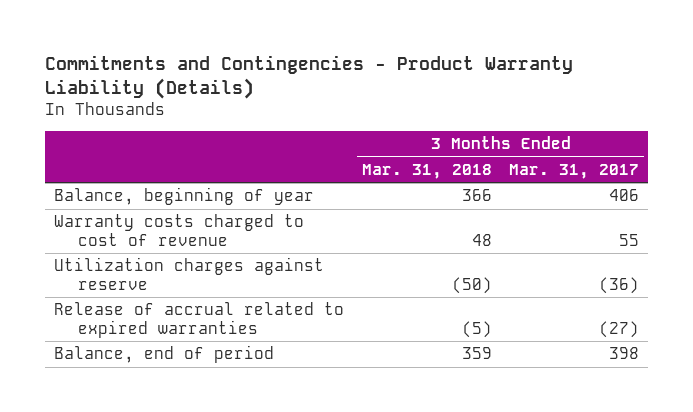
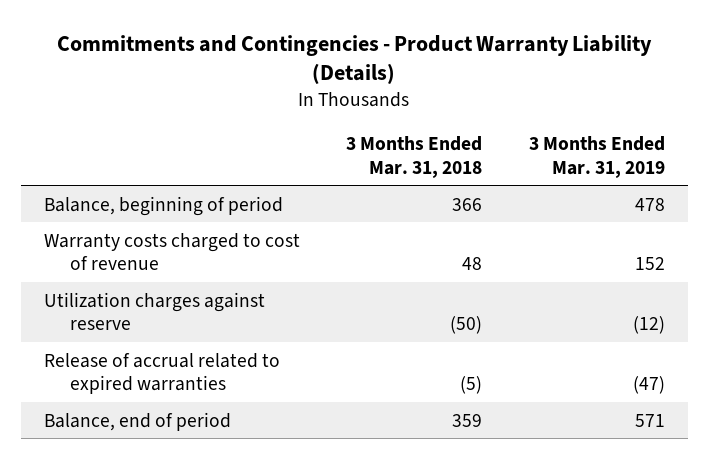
[509,163,640,179] Mar. 31, 2017 -> none
none -> [529,136,666,178] 3 Months Ended Mar. 31, 2019
[54,187,315,206] Balance, beginning of year -> [43,195,283,216] Balance, beginning of period

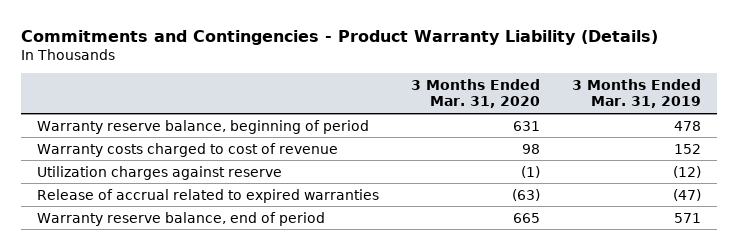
[346,136,483,178] 3 Months Ended Mar. 31, 2018 -> none
none -> [410,79,540,109] 3 Months Ended Mar. 31, 2020
[43,195,283,216] Balance, beginning of period -> [36,119,369,134] Warranty reserve balance, beginning of period
[43,411,231,431] Balance, end of period -> [36,211,325,226] Warranty reserve balance, end of period

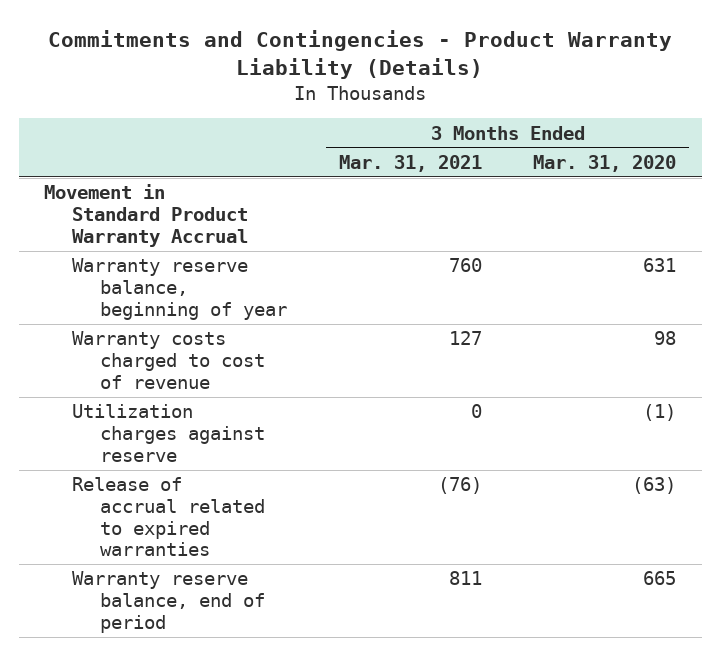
[571,79,701,109] 3 Months Ended Mar. 31, 2019 -> none
none -> [338,154,482,172] Mar. 31, 2021
none -> [44,184,249,247] Movement in Standard Product Warranty Accrual
[36,119,369,134] Warranty reserve balance, beginning of period -> [72,258,288,320] Warranty reserve balance, beginning of year

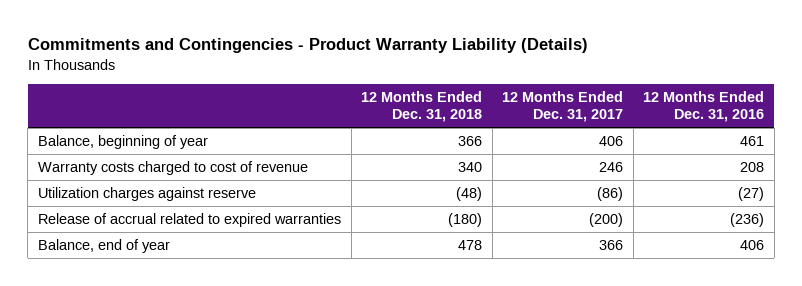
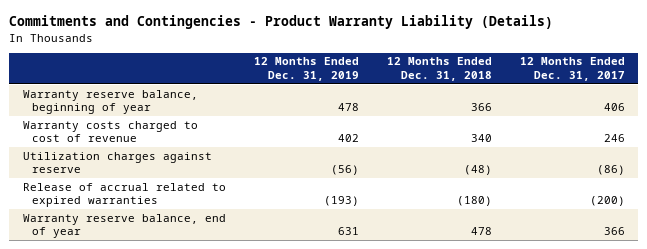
[643,90,765,123] 12 Months Ended Dec. 31, 2016 -> none
none -> [253,57,359,82] 12 Months Ended Dec. 31, 2019
[37,134,208,149] Balance, beginning of year -> [22,89,198,115] Warranty reserve balance, beginning of year
[37,238,170,253] Balance, end of year -> [22,213,226,239] Warranty reserve balance, end of year

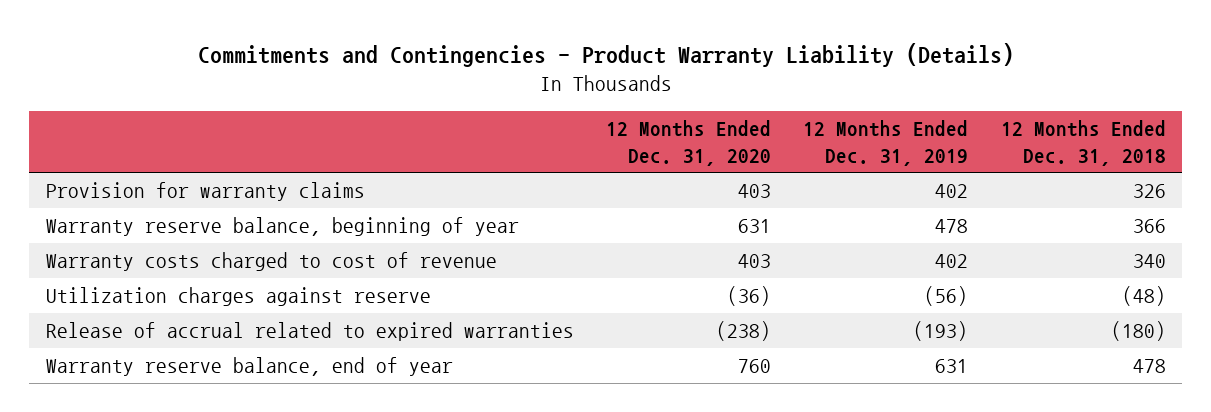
[519,57,625,82] 12 Months Ended Dec. 31, 2017 -> none
none -> [606,120,772,166] 12 Months Ended Dec. 31, 2020
none -> [45,182,365,202] Provision for warranty claims

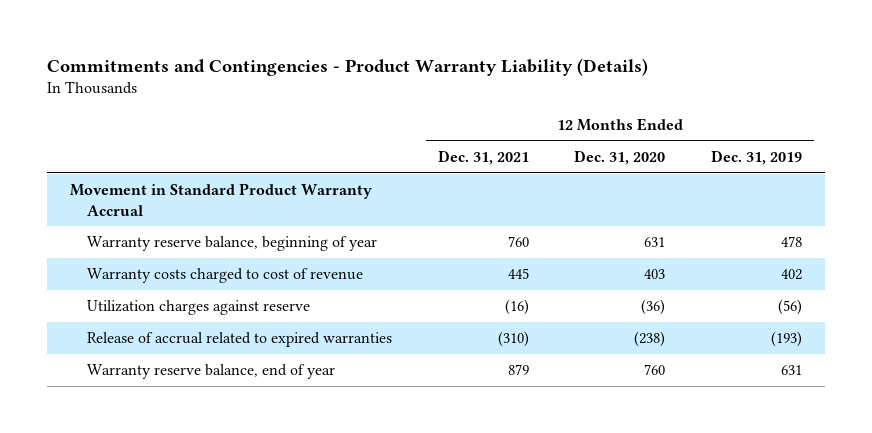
[1000,120,1166,166] 12 Months Ended Dec. 31, 2018 -> none
none -> [437,149,529,165] Dec. 31, 2021
[45,182,365,202] Provision for warranty claims -> none
none -> [69,183,372,216] Movement in Standard Product Warranty Accrual

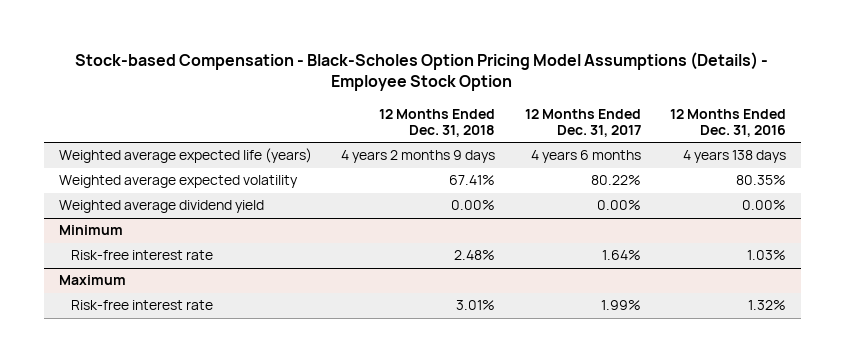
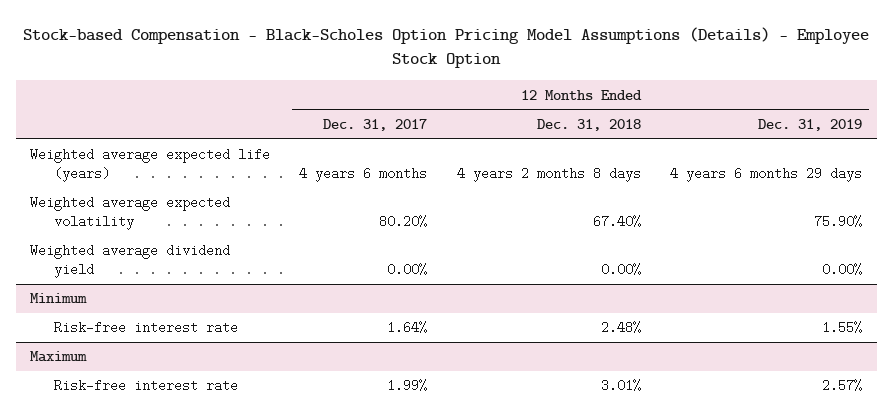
[670,108,787,138] 12 Months Ended Dec. 31, 2016 -> none
none -> [757,118,862,131] Dec. 31, 2019
[341,150,496,164] 4 years 2 months 9 days -> [456,167,641,183] 4 years 2 months 8 days
[449,175,496,186] 67.41% -> [592,215,641,229] 67.40%
[590,175,641,186] 80.22% -> [379,215,428,229] 80.20%

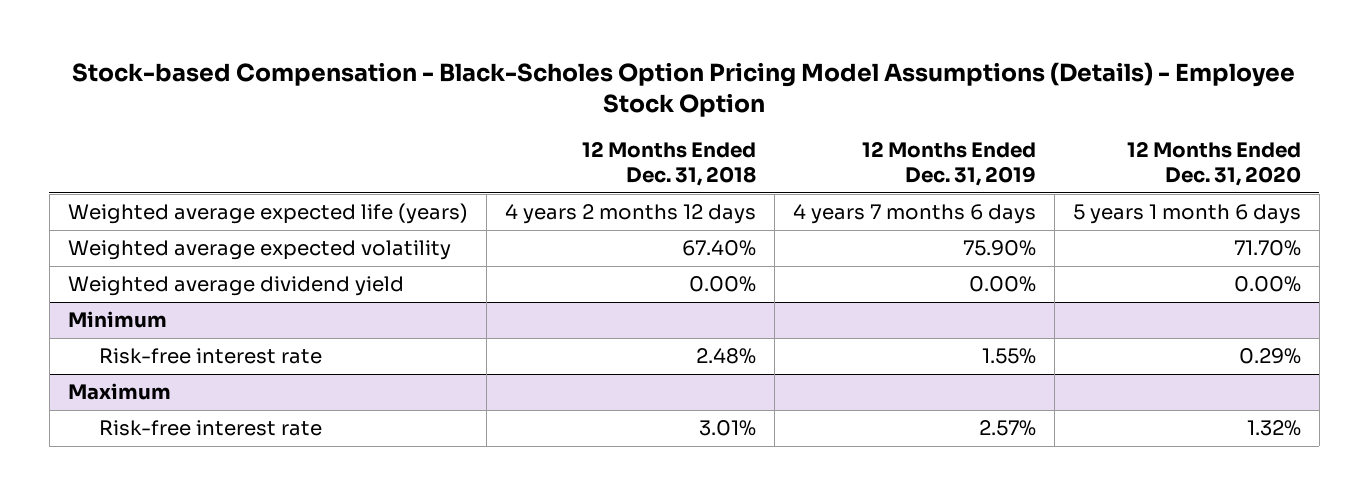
[323,118,428,131] Dec. 31, 2017 -> none
none -> [1126,141,1301,187] 12 Months Ended Dec. 31, 2020
[456,167,641,183] 4 years 2 months 8 days -> [504,204,756,225] 4 years 2 months 12 days
[669,167,862,183] 4 years 6 months 29 days -> [792,204,1036,225] 4 years 7 months 6 days

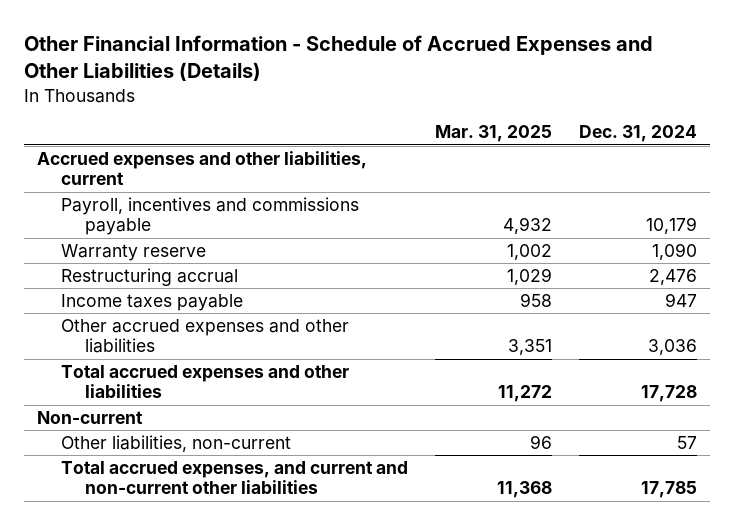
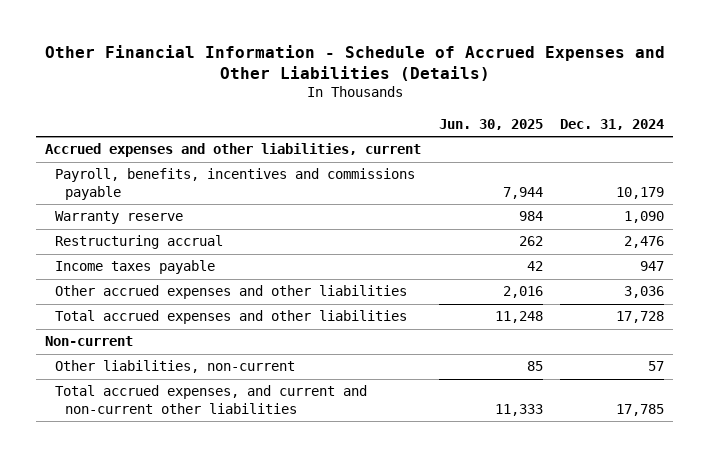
[434,125,552,143] Mar. 31, 2025 -> none
none -> [438,118,543,130] Jun. 30, 2025
[60,197,359,236] Payroll, incentives and commissions payable -> [55,168,416,200] Payroll, benefits, incentives and commissions payable

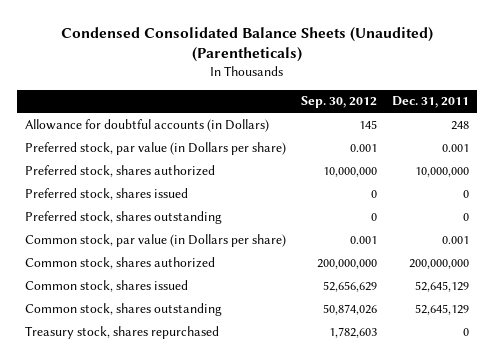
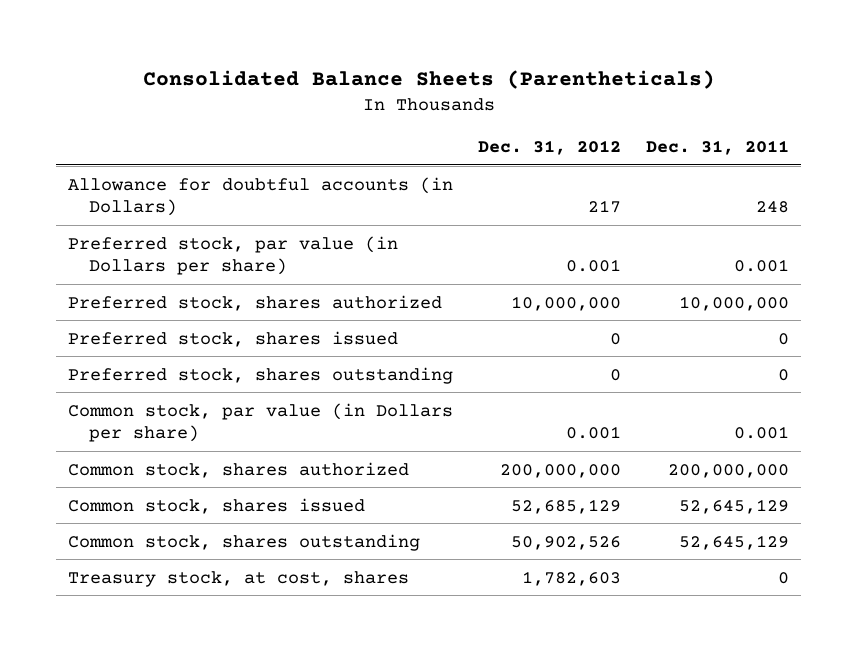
[61,26,434,63] Condensed Consolidated Balance Sheets (Unaudited) (Parentheticals) -> [142,69,715,89] Consolidated Balance Sheets (Parentheticals)
[301,96,378,109] Sep. 30, 2012 -> none
none -> [478,139,622,155] Dec. 31, 2012
[24,325,219,339] Treasury stock, shares repurchased -> [68,570,410,587] Treasury stock, at cost, shares

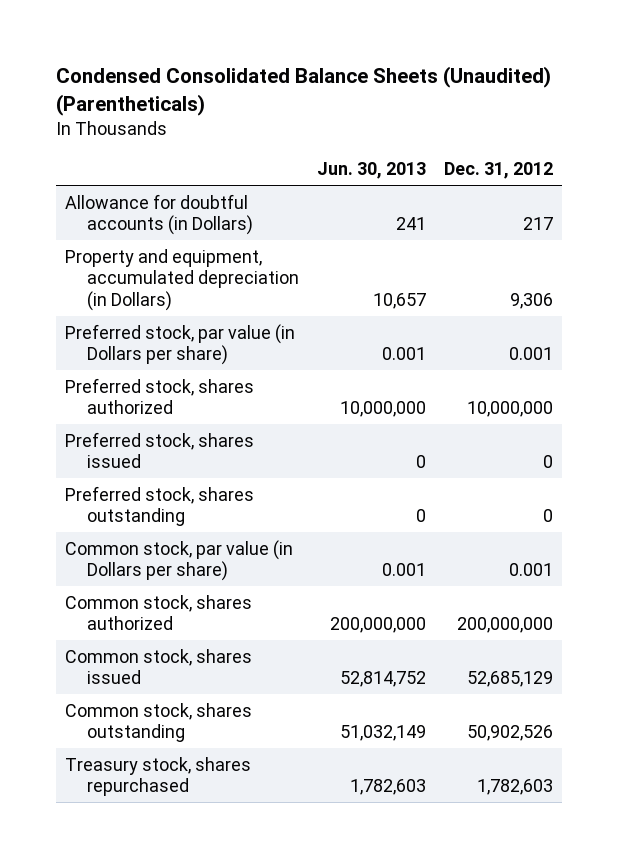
[142,69,715,89] Consolidated Balance Sheets (Parentheticals) -> [55,66,551,116] Condensed Consolidated Balance Sheets (Unaudited) (Parentheticals)
[645,139,789,155] Dec. 31, 2011 -> none
none -> [317,162,427,180] Jun. 30, 2013
none -> [64,248,300,311] Property and equipment, accumulated depreciation (in Dollars)
[68,570,410,587] Treasury stock, at cost, shares -> [64,756,251,797] Treasury stock, shares repurchased

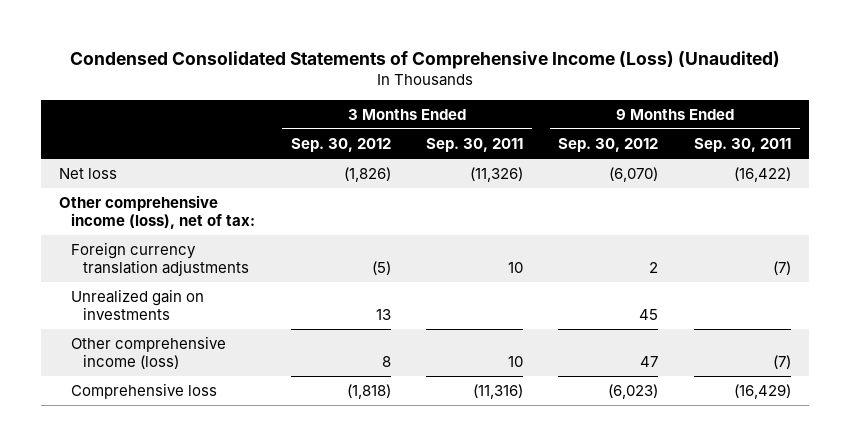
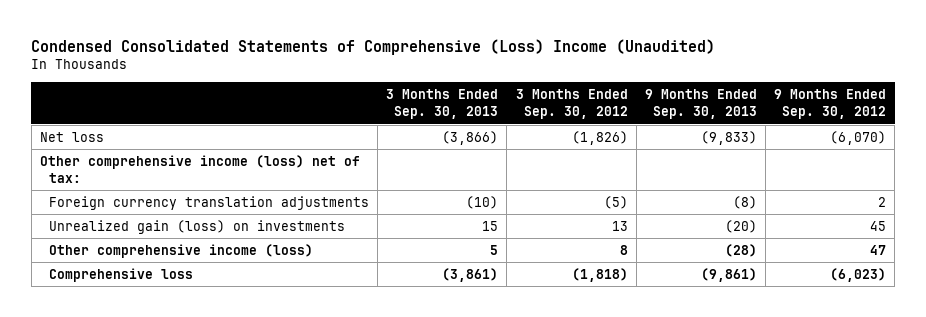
[69,50,780,69] Condensed Consolidated Statements of Comprehensive Income (Loss) (Unaudited) -> [31,38,716,55] Condensed Consolidated Statements of Comprehensive (Loss) Income (Unaudited)
[426,138,524,153] Sep. 30, 2011 -> none
[693,138,791,153] Sep. 30, 2011 -> none
none -> [386,89,499,120] 3 Months Ended Sep. 30, 2013
none -> [644,89,757,120] 9 Months Ended Sep. 30, 2013
[58,195,256,230] Other comprehensive income (loss), net of tax: -> [39,154,360,183] Other comprehensive income (loss) net of tax:
[71,289,205,321] Unrealized gain on investments -> [49,219,346,234] Unrealized gain (loss) on investments

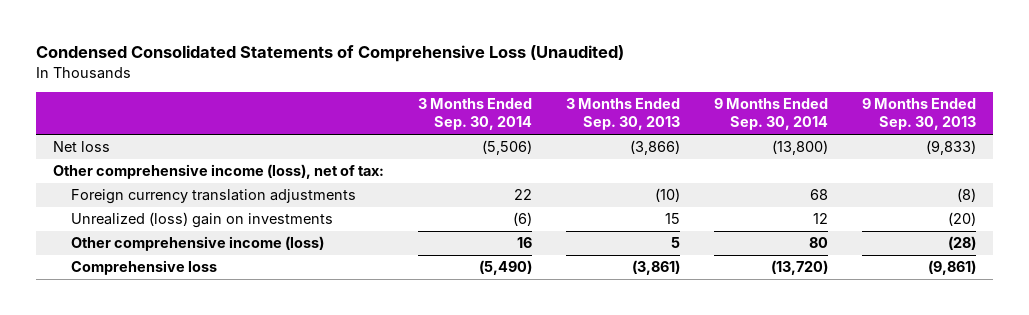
[31,38,716,55] Condensed Consolidated Statements of Comprehensive (Loss) Income (Unaudited) -> [35,45,624,63] Condensed Consolidated Statements of Comprehensive Loss (Unaudited)
[515,89,628,120] 3 Months Ended Sep. 30, 2012 -> none
[773,89,886,120] 9 Months Ended Sep. 30, 2012 -> none
none -> [417,97,532,131] 3 Months Ended Sep. 30, 2014
none -> [713,97,828,131] 9 Months Ended Sep. 30, 2014
[39,154,360,183] Other comprehensive income (loss) net of tax: -> [52,164,384,180] Other comprehensive income (loss), net of tax:
[49,219,346,234] Unrealized gain (loss) on investments -> [71,212,334,229] Unrealized (loss) gain on investments

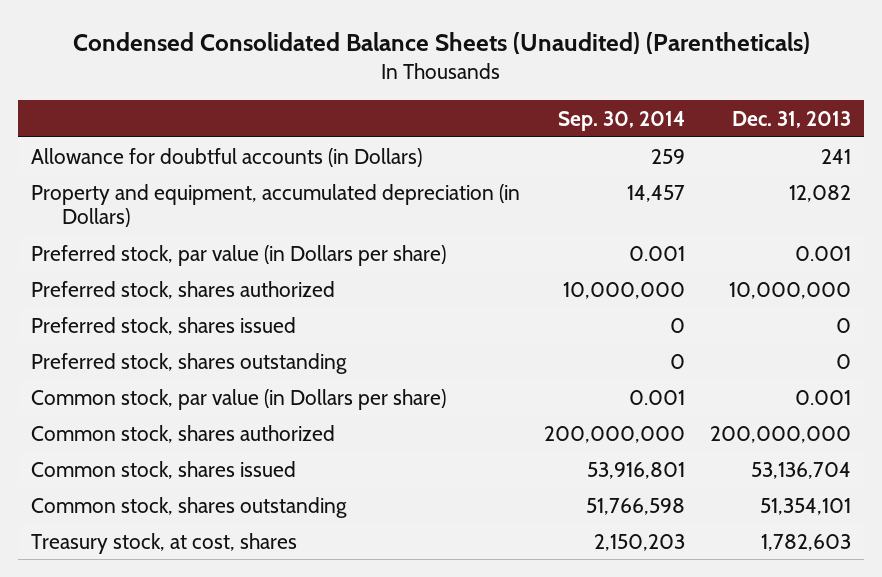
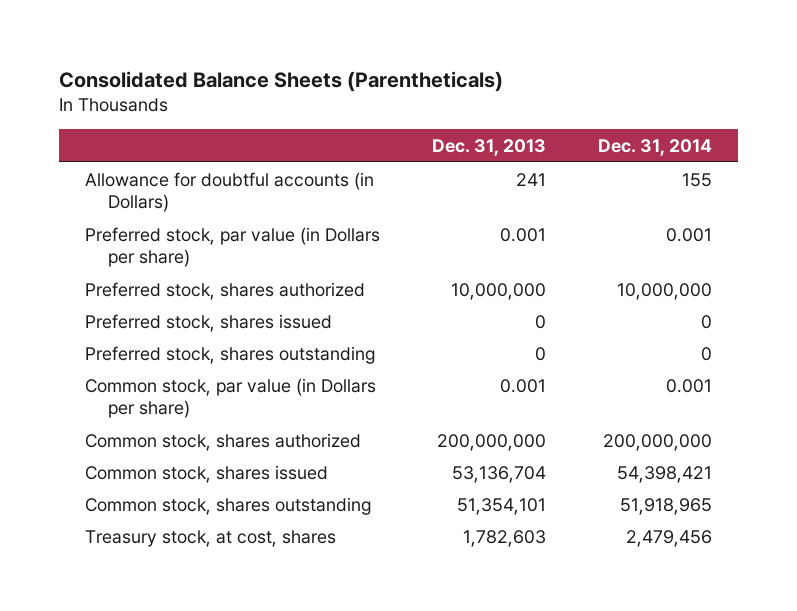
[72,31,810,54] Condensed Consolidated Balance Sheets (Unaudited) (Parentheticals) -> [59,71,504,93] Consolidated Balance Sheets (Parentheticals)
[558,111,686,132] Sep. 30, 2014 -> none
none -> [597,138,712,156] Dec. 31, 2014
[30,183,520,228] Property and equipment, accumulated depreciation (in Dollars) -> none

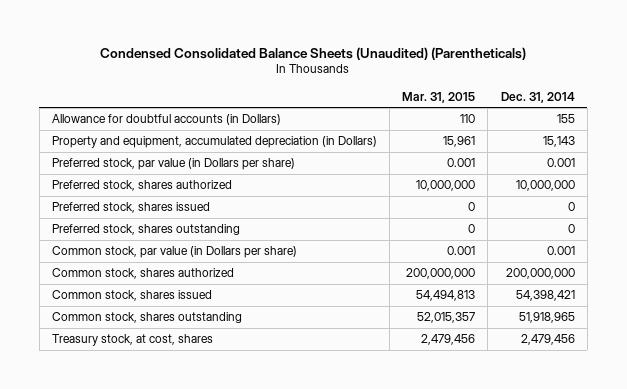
[59,71,504,93] Consolidated Balance Sheets (Parentheticals) -> [100,46,527,60] Condensed Consolidated Balance Sheets (Unaudited) (Parentheticals)
[432,138,547,156] Dec. 31, 2013 -> none
none -> [402,91,476,103] Mar. 31, 2015
none -> [51,136,377,149] Property and equipment, accumulated depreciation (in Dollars)

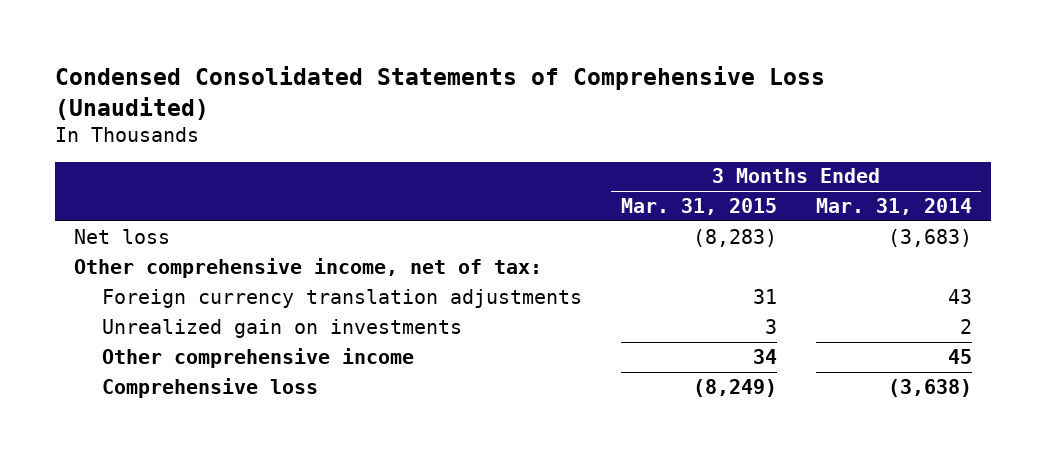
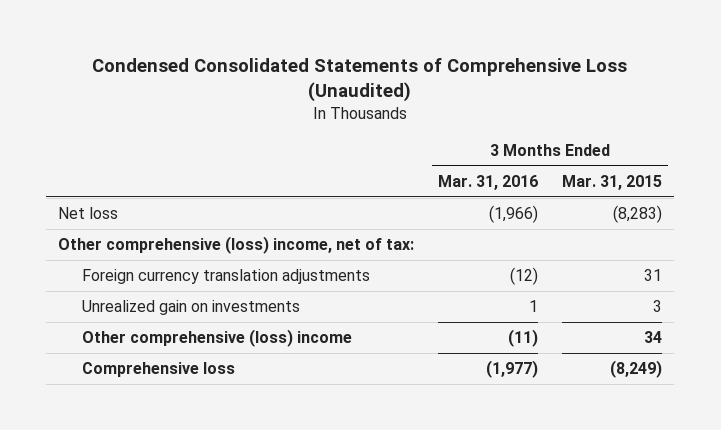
[815,198,972,216] Mar. 31, 2014 -> none
none -> [438,175,539,191] Mar. 31, 2016
[74,257,543,278] Other comprehensive income, net of tax: -> [58,236,415,255] Other comprehensive (loss) income, net of tax:
[101,347,414,368] Other comprehensive income -> [81,329,352,348] Other comprehensive (loss) income

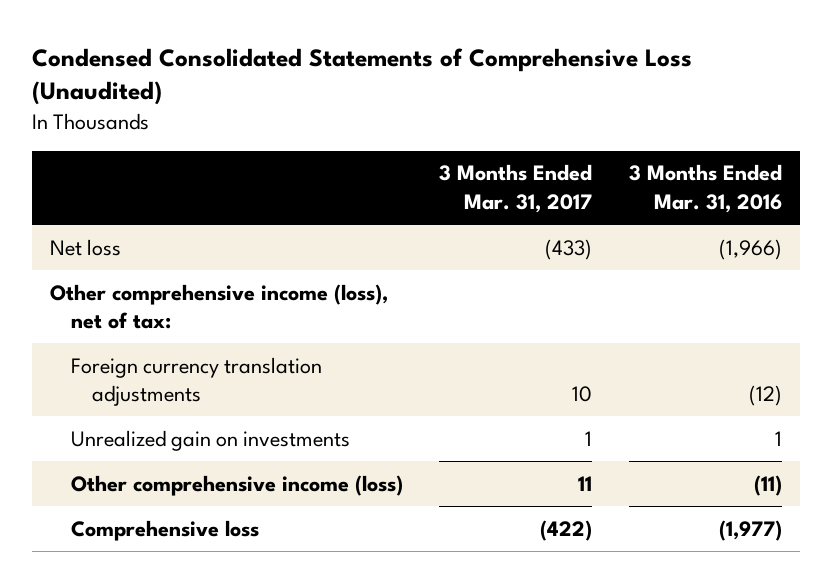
[562,175,663,191] Mar. 31, 2015 -> none
none -> [439,164,593,213] 3 Months Ended Mar. 31, 2017
[58,236,415,255] Other comprehensive (loss) income, net of tax: -> [49,283,388,330] Other comprehensive income (loss), net of tax:
[81,329,352,348] Other comprehensive (loss) income -> [70,474,403,496] Other comprehensive income (loss)

